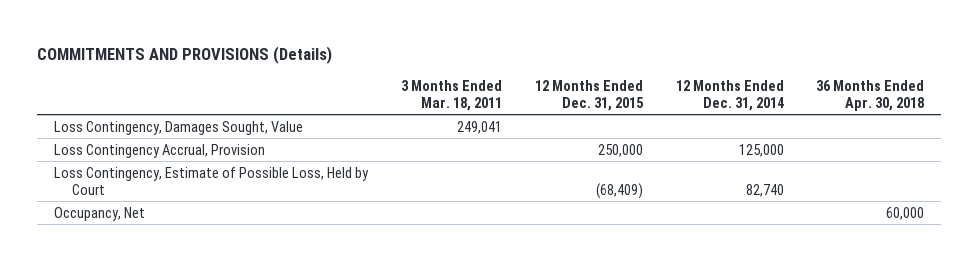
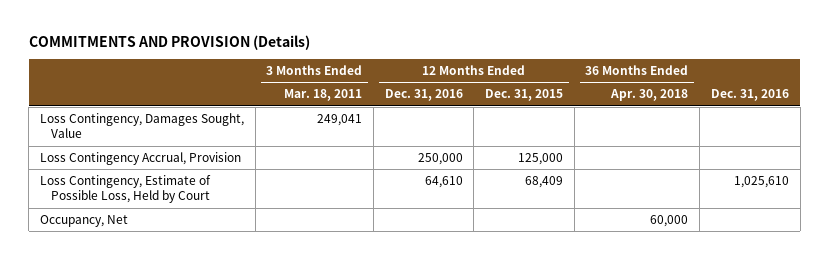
[37,45,333,64] COMMITMENTS AND PROVISIONS (Details) -> [28,35,310,51] COMMITMENTS AND PROVISION (Details)
[675,79,784,111] 12 Months Ended Dec. 31, 2014 -> none
none -> [384,89,463,102] Dec. 31, 2016
none -> [710,89,789,102] Dec. 31, 2016
[597,143,643,157] 250,000 -> [518,152,564,165] 125,000
[595,182,643,199] (68,409) -> [525,175,564,188] 68,409

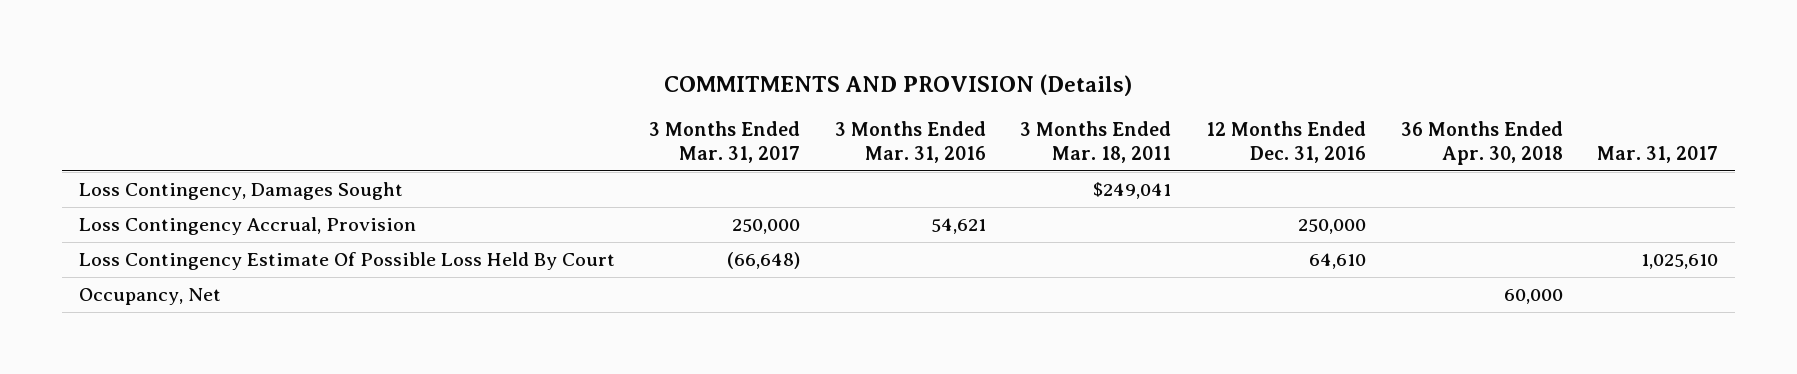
[485,89,564,102] Dec. 31, 2015 -> none
[710,89,789,102] Dec. 31, 2016 -> none
none -> [649,121,801,163] 3 Months Ended Mar. 31, 2017
none -> [834,121,986,163] 3 Months Ended Mar. 31, 2016
none -> [1597,145,1719,163] Mar. 31, 2017
[39,112,244,139] Loss Contingency, Damages Sought, Value -> [78,182,403,201] Loss Contingency, Damages Sought
[317,113,363,126] 249,041 -> [1093,182,1172,200] $249,041
[39,174,211,204] Loss Contingency, Estimate of Possible Loss, Held by Court -> [78,252,615,271] Loss Contingency Estimate Of Possible Loss Held By Court

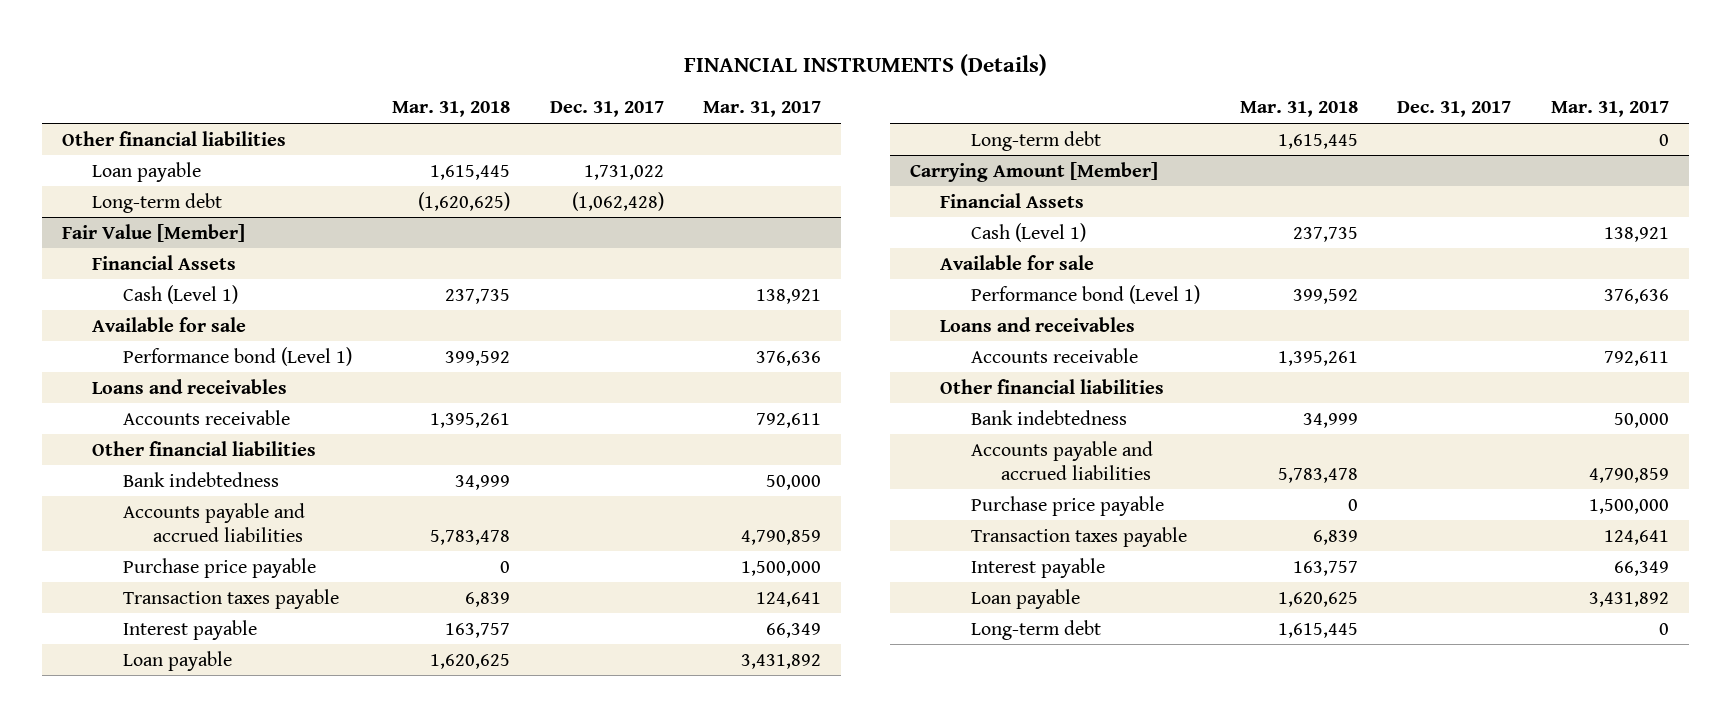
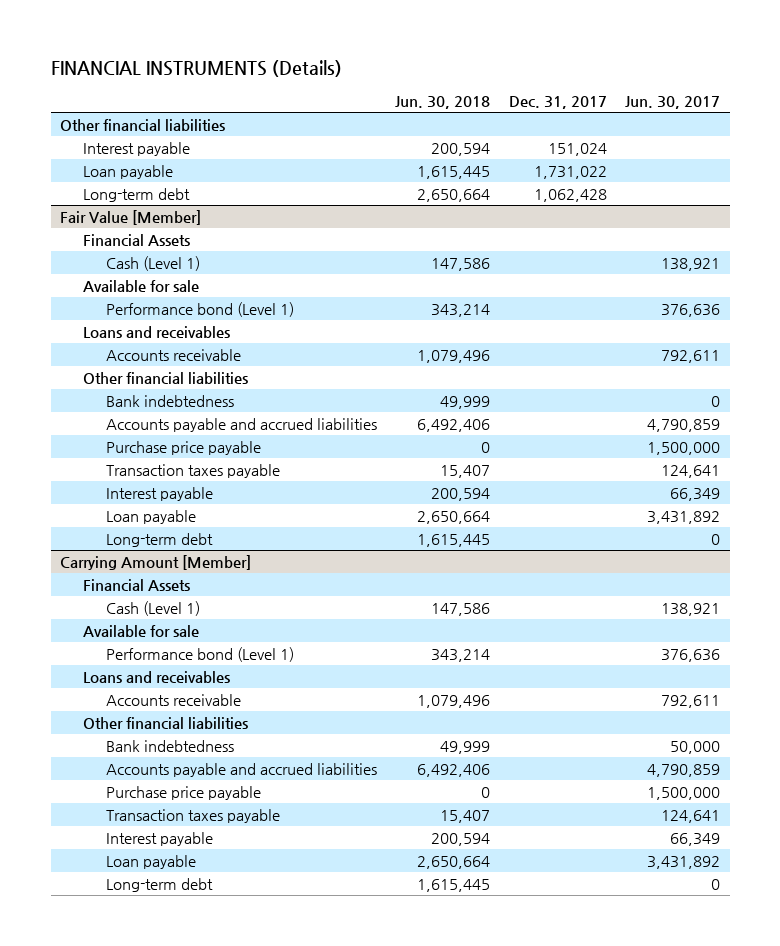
[391,101,510,118] Mar. 31, 2018 -> none
[703,101,822,118] Mar. 31, 2017 -> none
none -> [395,96,491,110] Jun. 30, 2018
none -> [625,96,721,110] Jun. 30, 2017
none -> [82,141,190,156] Interest payable
[571,191,664,211] (1,062,428) -> [533,188,607,202] 1,062,428

